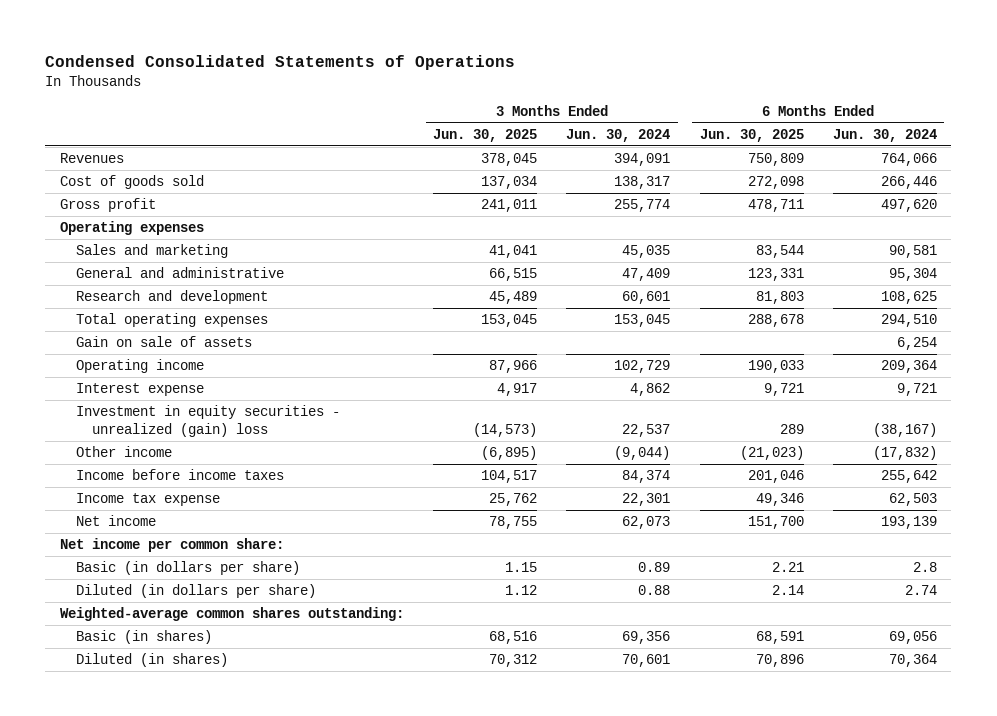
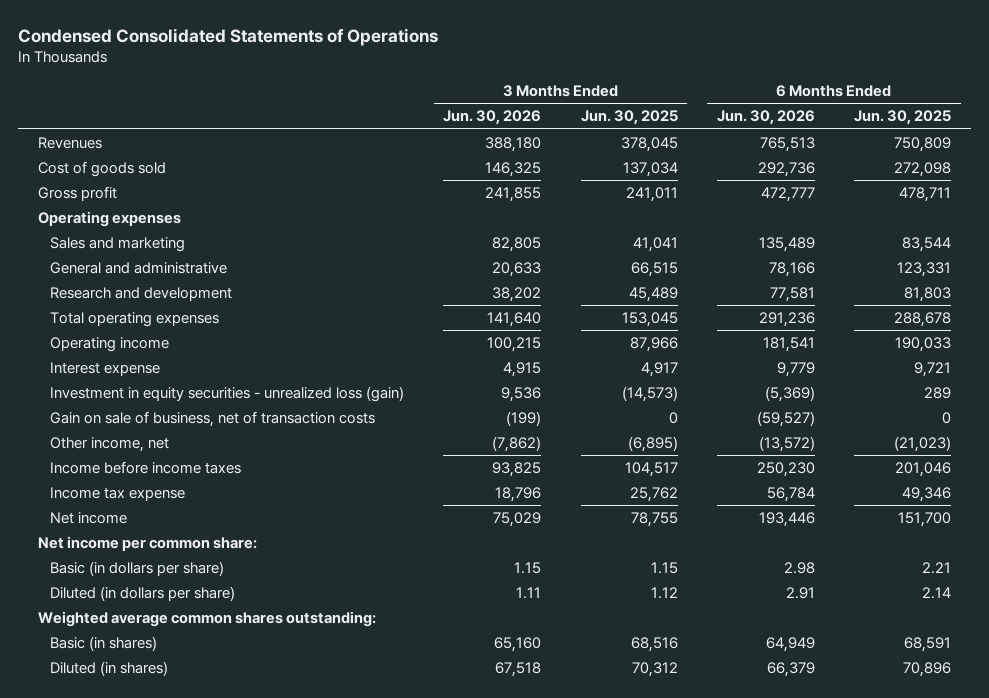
[566,128,671,142] Jun. 30, 2024 -> none
[832,128,937,142] Jun. 30, 2024 -> none
none -> [443,110,542,126] Jun. 30, 2026
none -> [716,110,815,126] Jun. 30, 2026
[76,336,253,348] Gain on sale of assets -> none
[76,405,341,438] Investment in equity securities - unrealized (gain) loss -> [50,386,405,403] Investment in equity securities - unrealized loss (gain)
none -> [50,411,376,428] Gain on sale of business, net of transaction costs
[76,446,173,458] Other income -> [50,437,170,453] Other income, net
[59,607,404,622] Weighted-average common shares outstanding: -> [38,611,377,628] Weighted average common shares outstanding:

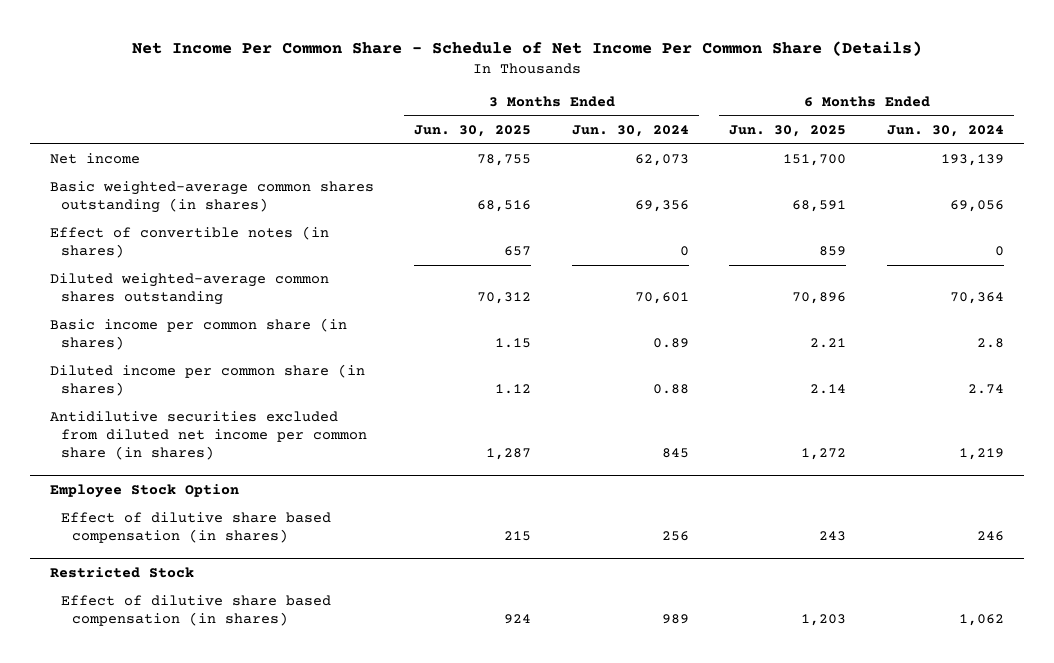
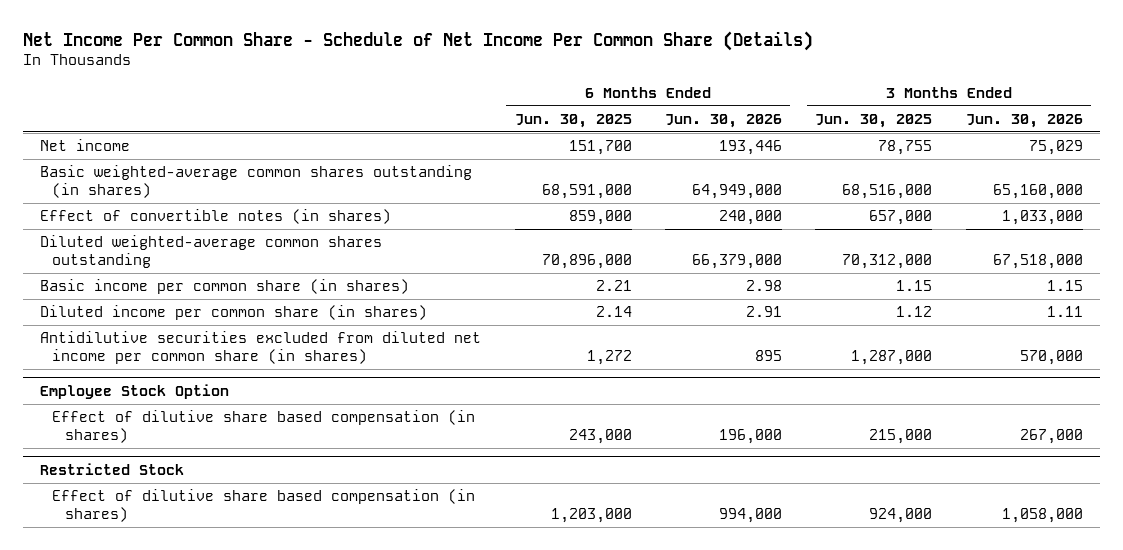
[571,125,689,138] Jun. 30, 2024 -> none
[887,125,1005,138] Jun. 30, 2024 -> none
none -> [664,113,782,128] Jun. 30, 2026
none -> [965,113,1083,128] Jun. 30, 2026
[477,200,532,213] 68,516 -> [842,183,933,199] 68,516,000
[792,200,847,213] 68,591 -> [541,183,632,199] 68,591,000
[504,246,532,257] 657 -> [869,210,933,226] 657,000
[819,246,847,257] 859 -> [568,210,632,226] 859,000
[477,292,532,305] 70,312 -> [842,253,933,269] 70,312,000
[792,292,847,305] 70,896 -> [541,253,632,269] 70,896,000
[486,448,532,461] 1,287 -> [851,349,933,365] 1,287,000
[504,531,532,542] 215 -> [869,428,933,444] 215,000
[819,531,847,542] 243 -> [568,428,632,444] 243,000
[504,614,532,625] 924 -> [869,507,933,523] 924,000
[801,614,847,627] 1,203 -> [550,507,632,523] 1,203,000

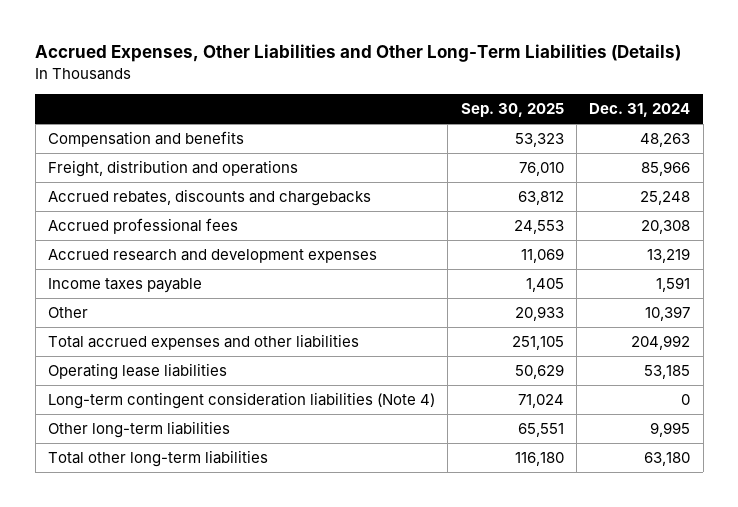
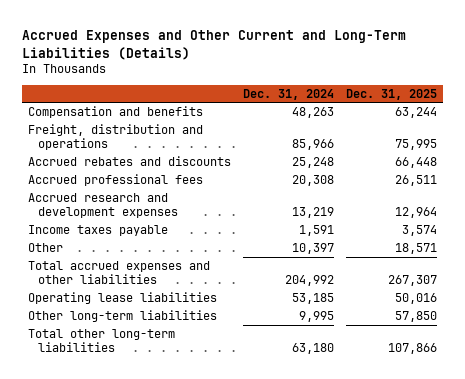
[35,44,682,63] Accrued Expenses, Other Liabilities and Other Long-Term Liabilities (Details) -> [22,30,407,60] Accrued Expenses and Other Current and Long-Term Liabilities (Details)
[460,102,564,117] Sep. 30, 2025 -> none
none -> [345,88,437,100] Dec. 31, 2025
[48,189,372,207] Accrued rebates, discounts and chargebacks -> [28,156,232,167] Accrued rebates and discounts
[48,392,436,410] Long-term contingent consideration liabilities (Note 4) -> none

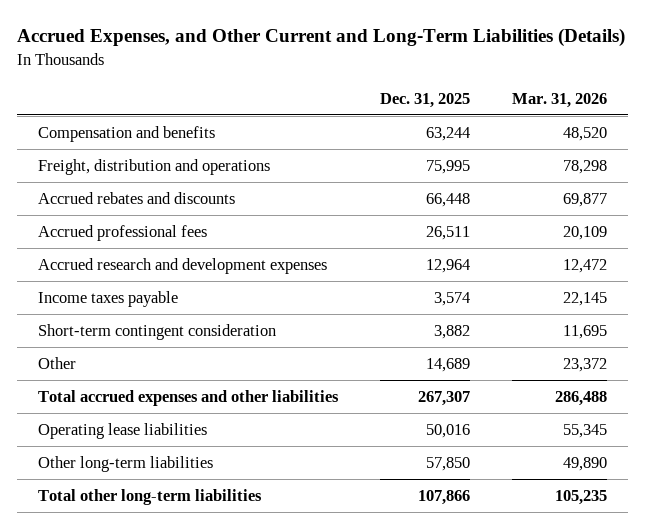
[22,30,407,60] Accrued Expenses and Other Current and Long-Term Liabilities (Details) -> [16,28,625,48] Accrued Expenses, and Other Current and Long-Term Liabilities (Details)
[242,88,334,100] Dec. 31, 2024 -> none
none -> [512,92,608,108] Mar. 31, 2026
none -> [37,324,276,341] Short-term contingent consideration
[394,243,437,255] 18,571 -> [425,358,470,373] 14,689

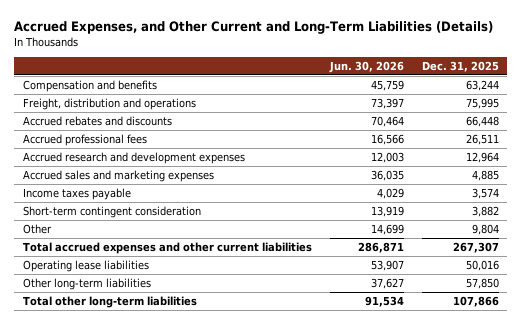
[512,92,608,108] Mar. 31, 2026 -> none
none -> [328,60,404,73] Jun. 30, 2026
none -> [22,169,214,182] Accrued sales and marketing expenses
[425,358,470,373] 14,689 -> [471,223,499,235] 9,804
[37,390,339,407] Total accrued expenses and other liabilities -> [22,241,312,254] Total accrued expenses and other current liabilities

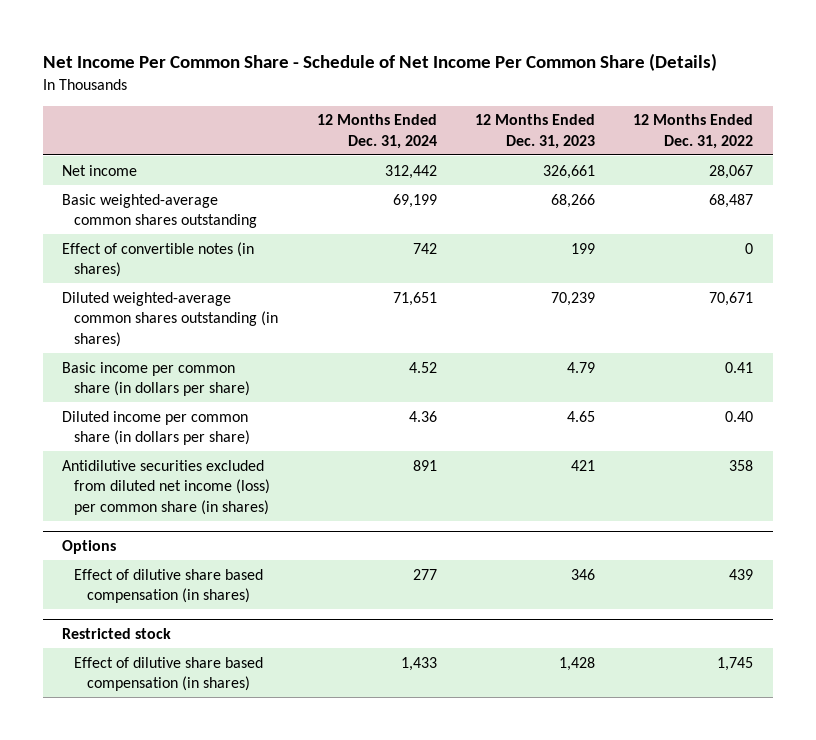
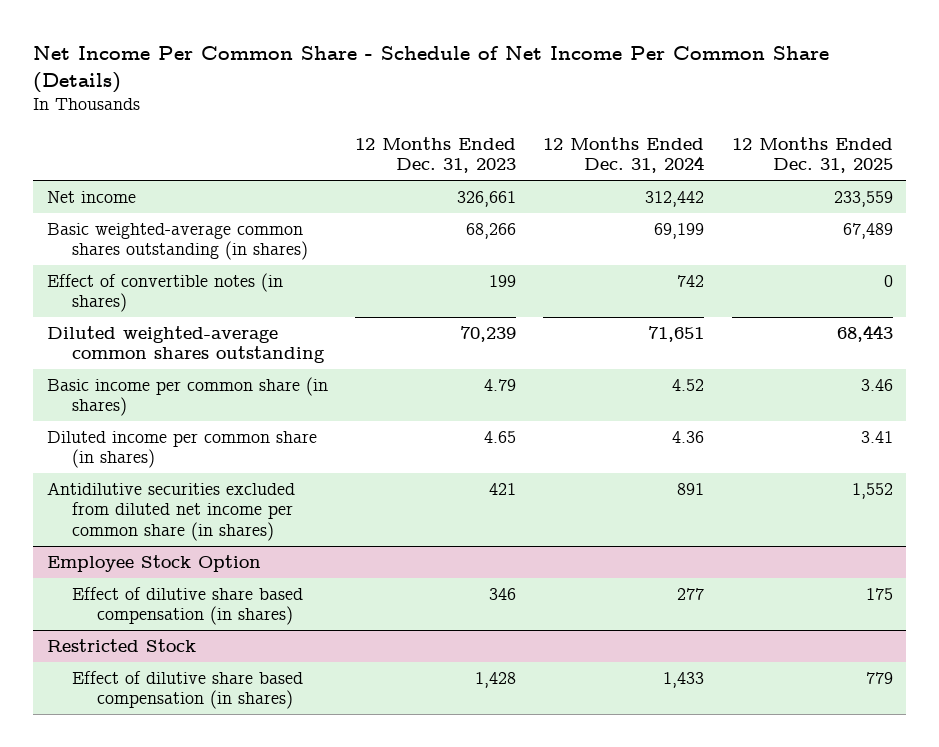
[633,114,754,149] 12 Months Ended Dec. 31, 2022 -> none
none -> [731,136,893,174] 12 Months Ended Dec. 31, 2025
[62,193,258,229] Basic weighted-average common shares outstanding -> [46,222,308,261] Basic weighted-average common shares outstanding (in shares)
[62,291,279,347] Diluted weighted-average common shares outstanding (in shares) -> [46,325,325,364] Diluted weighted-average common shares outstanding
[62,361,251,397] Basic income per common share (in dollars per share) -> [46,376,328,417] Basic income per common share (in shares)
[62,410,251,446] Diluted income per common share (in dollars per share) -> [46,430,317,469] Diluted income per common share (in shares)
[62,459,271,515] Antidilutive securities excluded from diluted net income (loss) per common share (in shares) -> [46,481,295,541] Antidilutive securities excluded from diluted net income per common share (in shares)
[62,539,117,554] Options -> [46,554,261,572] Employee Stock Option
[62,627,172,639] Restricted stock -> [46,638,196,652] Restricted Stock

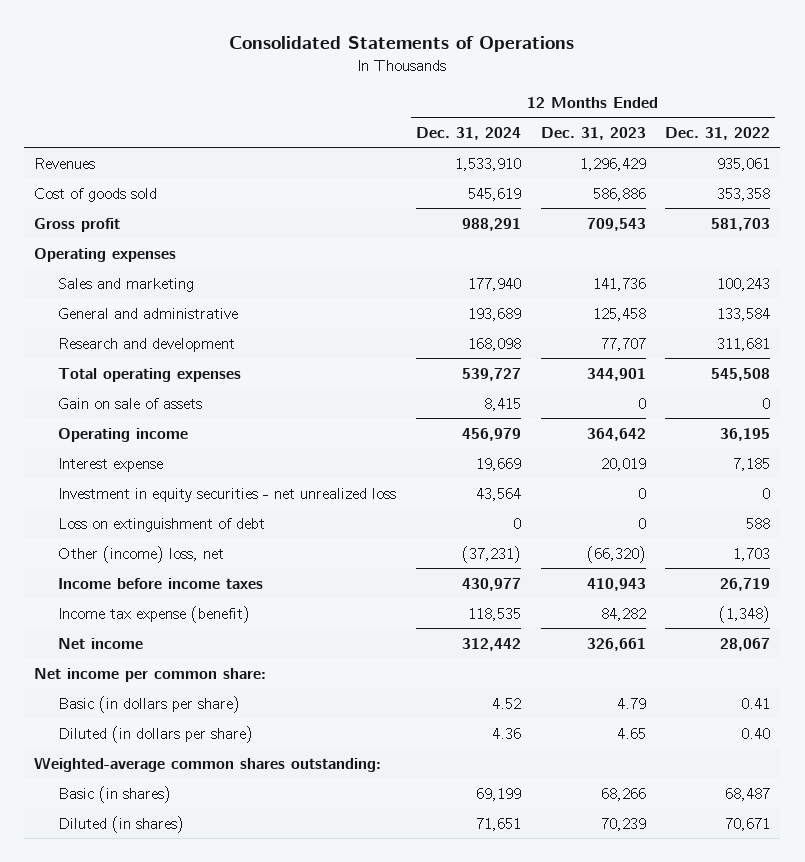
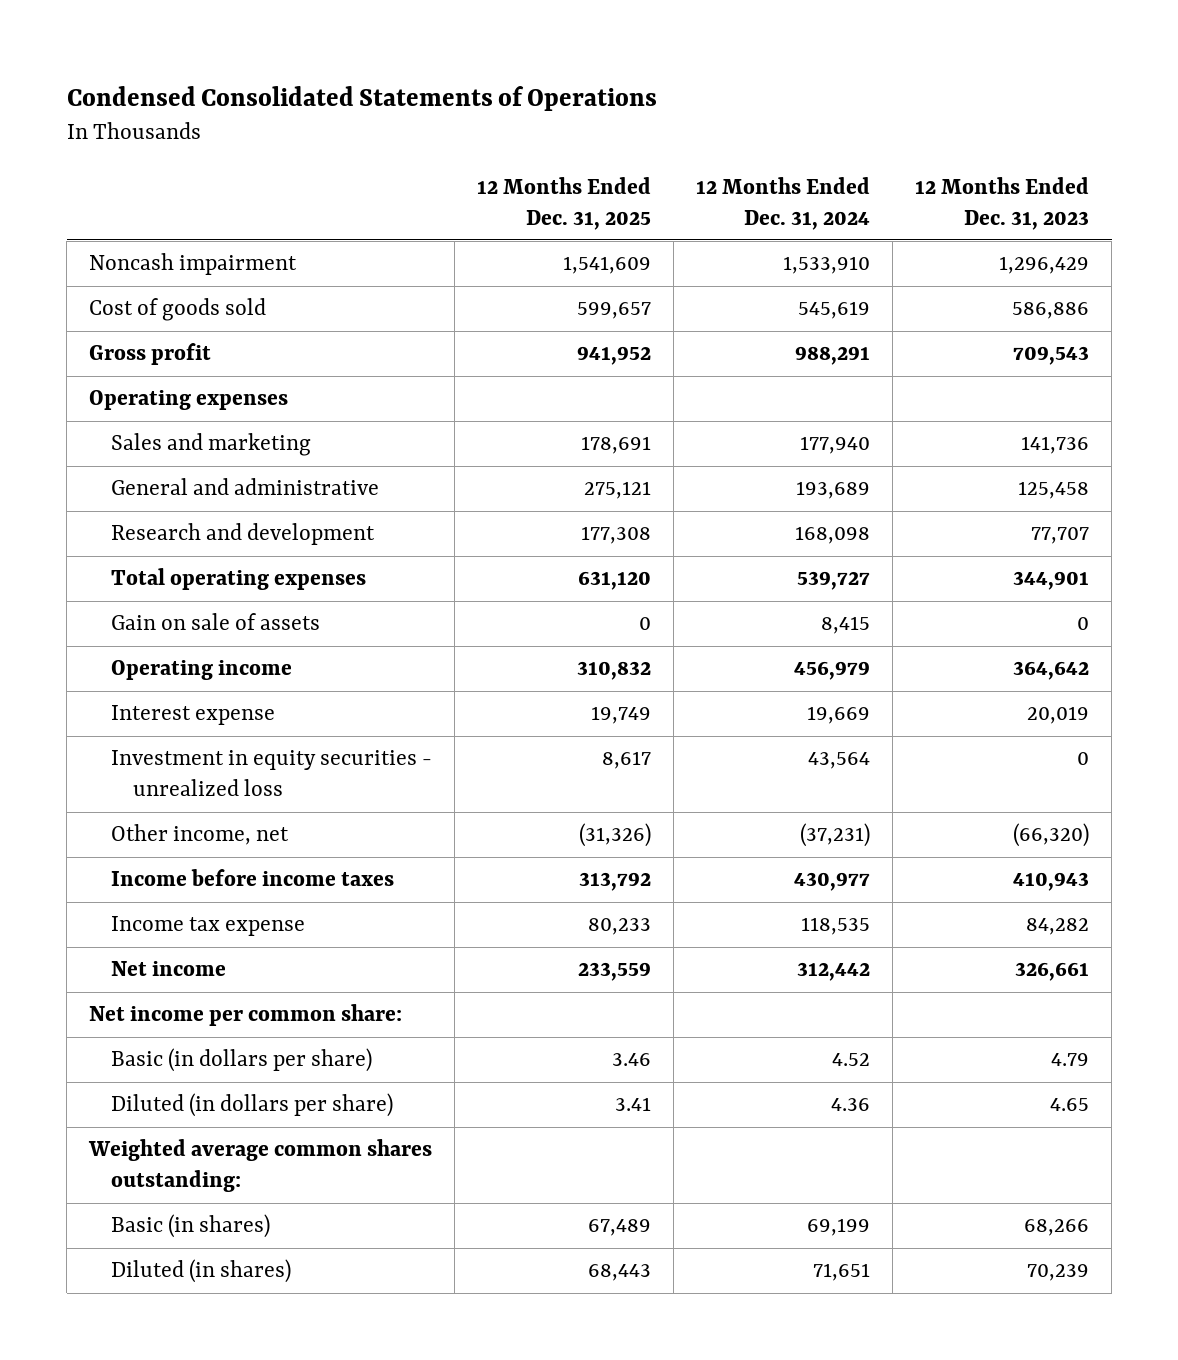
[229,36,575,53] Consolidated Statements of Operations -> [66,85,657,111] Condensed Consolidated Statements of Operations
[665,126,771,140] Dec. 31, 2022 -> none
none -> [477,176,652,230] 12 Months Ended Dec. 31, 2025
[34,157,96,169] Revenues -> [89,253,298,276] Noncash impairment
[58,517,266,532] Loss on extinguishment of debt -> none
[58,487,397,502] Investment in equity securities - net unrealized loss -> [111,750,433,797] Investment in equity securities - unrealized loss
[58,545,225,563] Other (income) loss, net -> [111,824,290,846] Other income, net
[58,605,251,623] Income tax expense (benefit) -> [111,916,306,937] Income tax expense
[34,756,382,772] Weighted-average common shares outstanding: -> [88,1139,433,1193] Weighted average common shares outstanding:

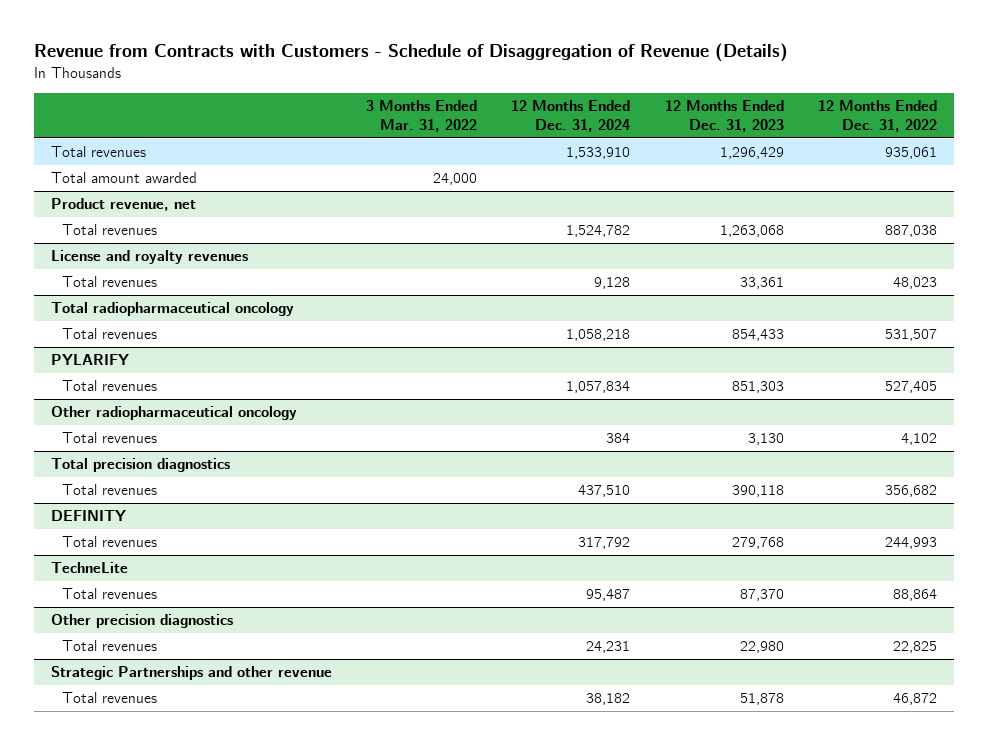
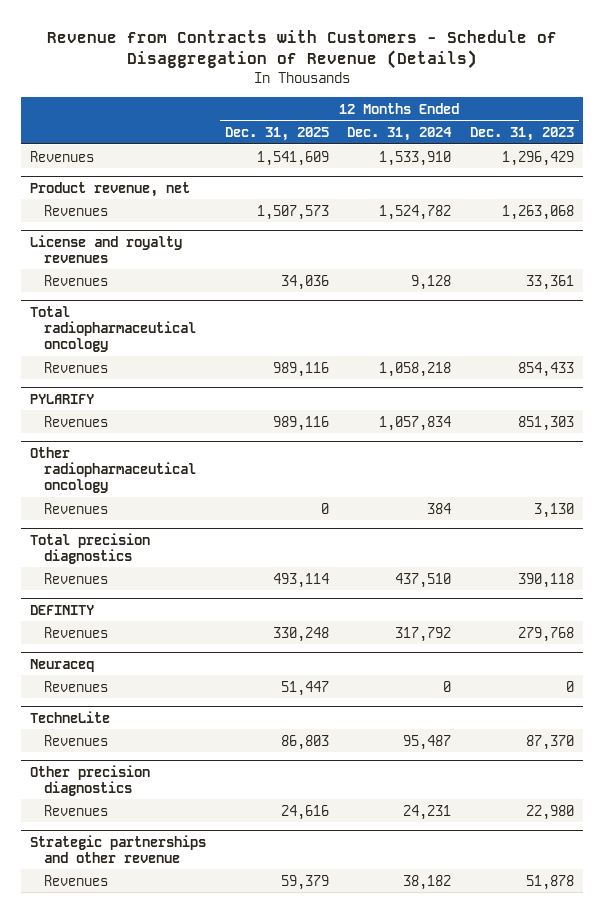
[366,100,478,133] 3 Months Ended Mar. 31, 2022 -> none
[817,100,937,133] 12 Months Ended Dec. 31, 2022 -> none
none -> [224,126,329,141] Dec. 31, 2025
[50,172,197,184] Total amount awarded -> none
[50,146,146,158] Total revenues -> [30,150,95,162] Revenues
[61,224,157,236] Total revenues -> [43,204,108,216] Revenues
[61,276,157,288] Total revenues -> [43,274,108,286] Revenues
[61,328,157,340] Total revenues -> [43,361,108,373] Revenues
[61,380,157,392] Total revenues -> [43,415,108,427] Revenues
[61,432,157,444] Total revenues -> [43,502,108,514] Revenues
[61,484,157,496] Total revenues -> [43,572,108,584] Revenues
[61,536,157,548] Total revenues -> [43,626,108,638] Revenues
none -> [30,658,95,672] Neuraceq
none -> [43,680,108,692] Revenues
[61,588,157,600] Total revenues -> [43,734,108,746] Revenues
[61,640,157,652] Total revenues -> [43,804,108,816] Revenues
[50,666,332,681] Strategic Partnerships and other revenue -> [30,834,207,863] Strategic partnerships and other revenue
[61,692,157,704] Total revenues -> [43,874,108,886] Revenues

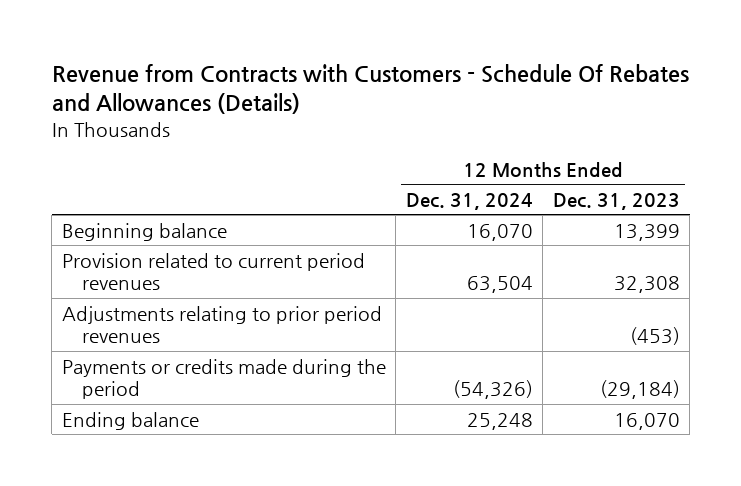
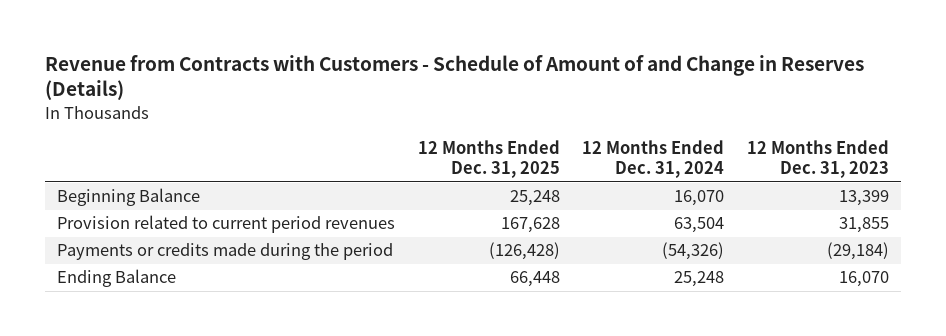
[51,64,689,115] Revenue from Contracts with Customers - Schedule Of Rebates and Allowances (Details) -> [45,54,865,101] Revenue from Contracts with Customers - Schedule of Amount of and Change in Reserves (Details)
none -> [417,140,560,179] 12 Months Ended Dec. 31, 2025
[61,305,382,344] Adjustments relating to prior period revenues -> none
[61,222,227,241] Beginning balance -> [56,188,200,207] Beginning Balance
[613,276,680,294] 32,308 -> [839,217,890,234] 31,855
[61,411,199,430] Ending balance -> [56,269,176,288] Ending Balance

